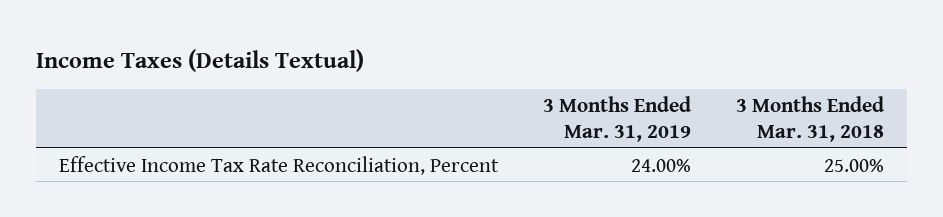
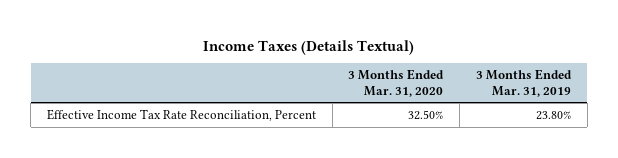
[736,95,885,142] 3 Months Ended Mar. 31, 2018 -> none
none -> [348,69,445,97] 3 Months Ended Mar. 31, 2020
[630,158,691,172] 24.00% -> [535,111,571,121] 23.80%

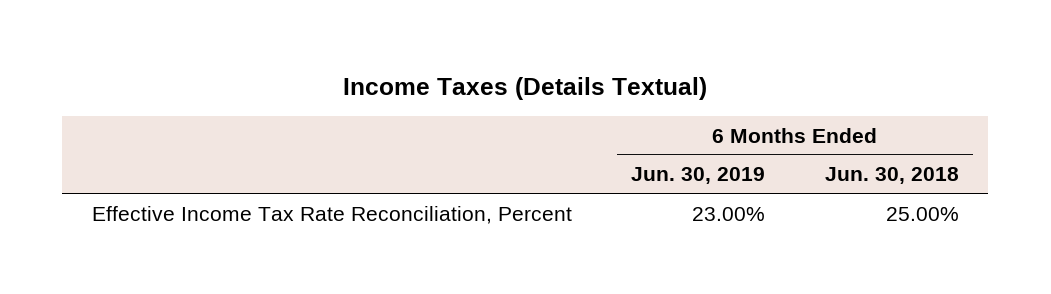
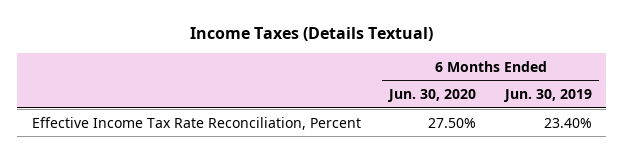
[824,167,959,185] Jun. 30, 2018 -> none
none -> [387,89,477,103] Jun. 30, 2020
[692,206,766,221] 23.00% -> [543,117,592,128] 23.40%

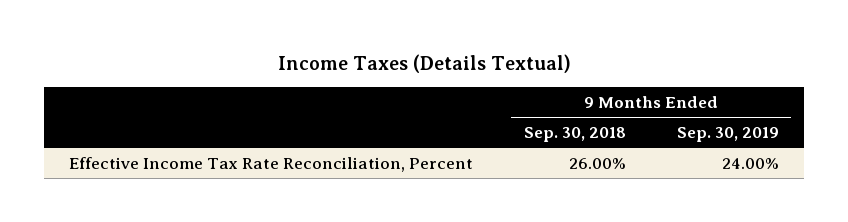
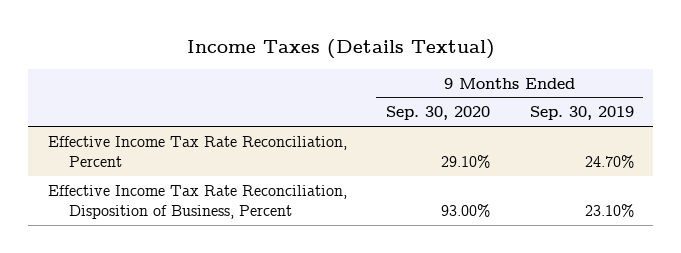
[523,127,626,143] Sep. 30, 2018 -> none
none -> [386,106,491,121] Sep. 30, 2020
[721,157,779,169] 24.00% -> [584,154,634,168] 24.70%
none -> [47,184,347,219] Effective Income Tax Rate Reconciliation, Disposition of Business, Percent

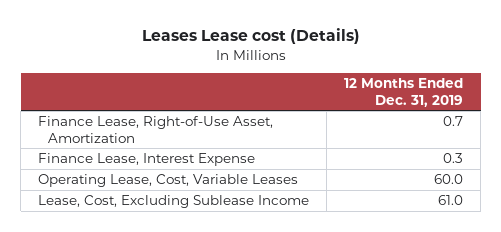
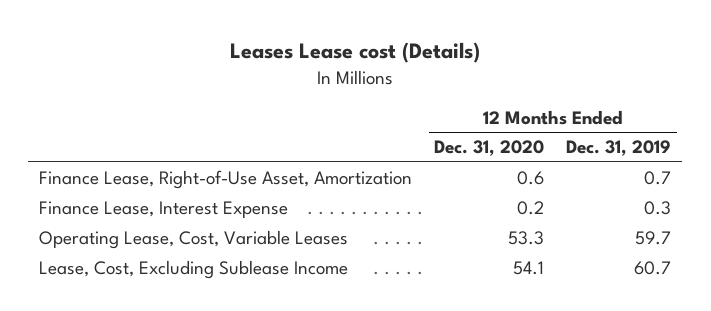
none -> [434,140,545,157] Dec. 31, 2020
[434,174,464,185] 60.0 -> [635,231,672,246] 59.7
[438,195,464,206] 61.0 -> [634,261,672,276] 60.7

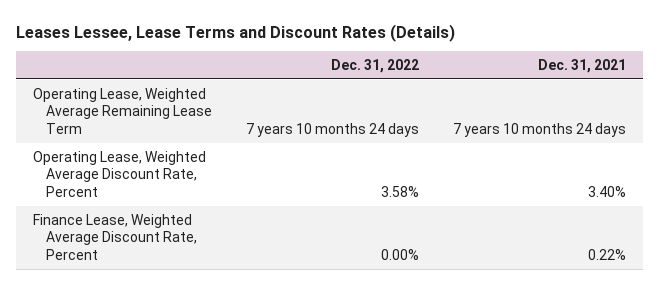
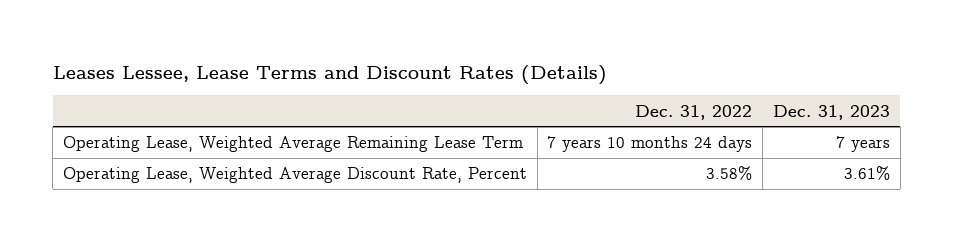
[538,59,627,74] Dec. 31, 2021 -> none
none -> [772,104,890,120] Dec. 31, 2023
[33,213,198,261] Finance Lease, Weighted Average Discount Rate, Percent -> none

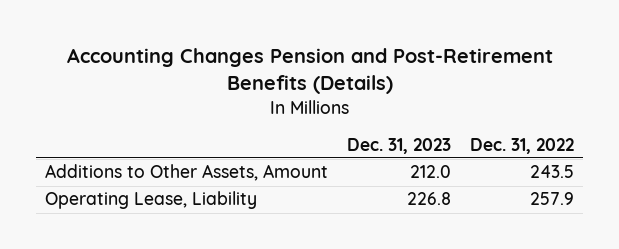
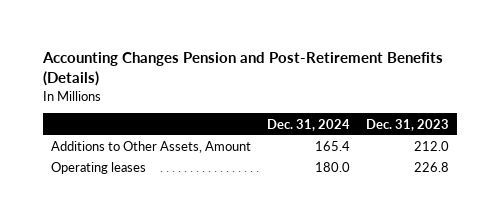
[469,137,574,154] Dec. 31, 2022 -> none
none -> [266,118,350,131] Dec. 31, 2024
[45,191,258,210] Operating Lease, Liability -> [50,162,146,175] Operating leases

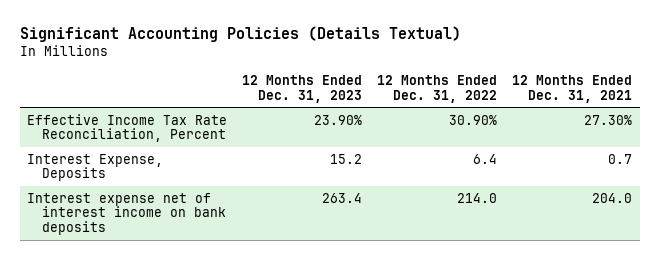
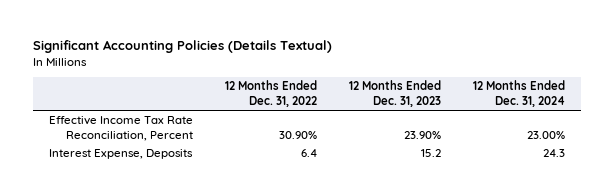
[512,74,633,103] 12 Months Ended Dec. 31, 2021 -> none
none -> [472,80,565,107] 12 Months Ended Dec. 31, 2024
[27,192,226,236] Interest expense net of interest income on bank deposits -> none

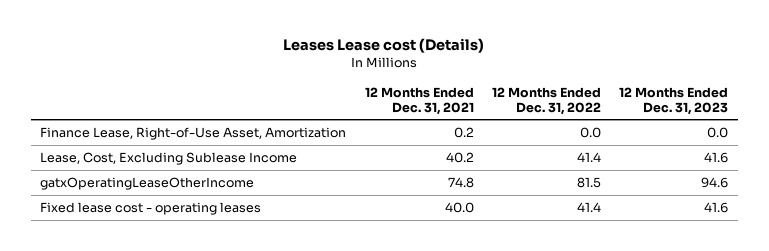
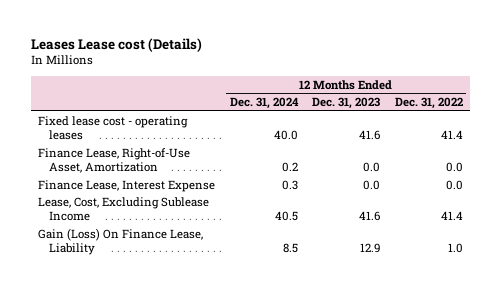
[364,86,474,115] 12 Months Ended Dec. 31, 2021 -> none
none -> [229,97,299,110] Dec. 31, 2024
[40,201,262,215] Fixed lease cost - operating leases -> [37,115,188,141] Fixed lease cost - operating leases
none -> [37,179,215,192] Finance Lease, Interest Expense
[40,176,255,190] gatxOperatingLeaseOtherIncome -> none
none -> [37,227,203,256] Gain (Loss) On Finance Lease, Liability

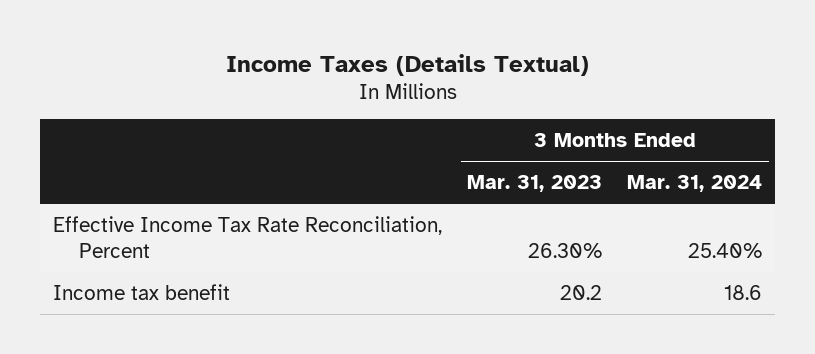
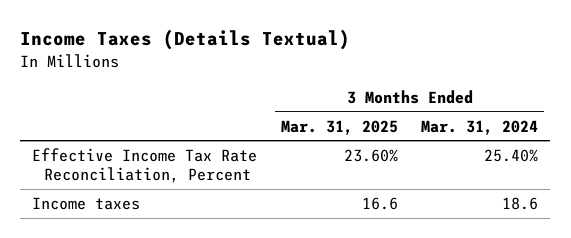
[467,175,603,193] Mar. 31, 2023 -> none
none -> [280,119,398,135] Mar. 31, 2025
[52,283,230,300] Income tax benefit -> [32,197,141,211] Income taxes

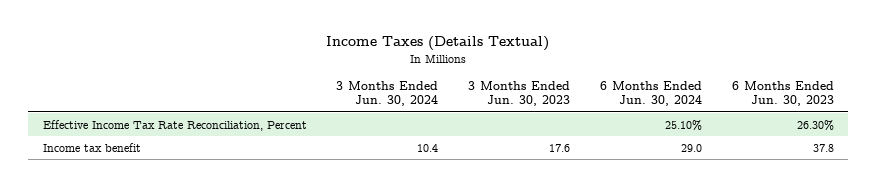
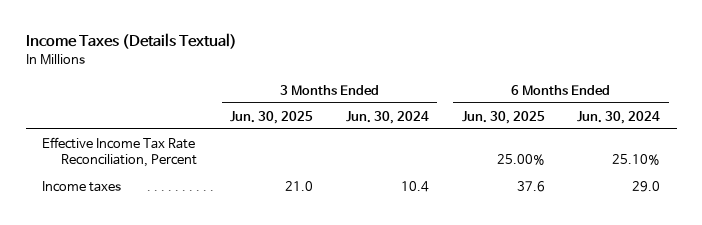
[468,81,571,107] 3 Months Ended Jun. 30, 2023 -> none
[731,81,834,107] 6 Months Ended Jun. 30, 2023 -> none
none -> [230,110,314,124] Jun. 30, 2025
none -> [461,110,545,124] Jun. 30, 2025
[42,142,141,152] Income tax benefit -> [41,180,121,192] Income taxes

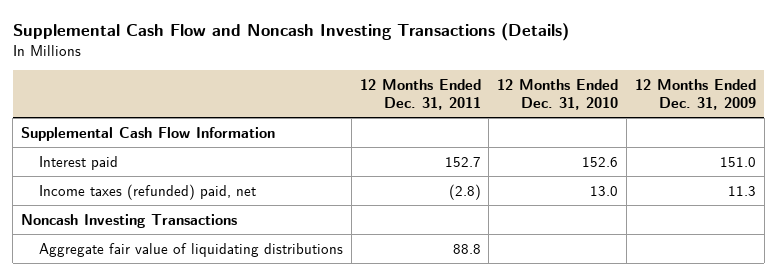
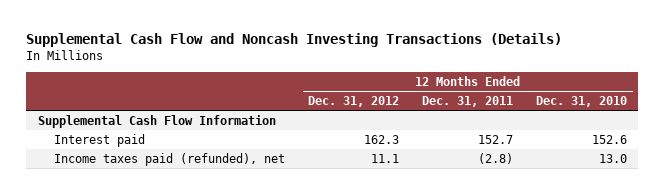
[634,79,756,110] 12 Months Ended Dec. 31, 2009 -> none
none -> [308,96,400,108] Dec. 31, 2012
[21,213,238,228] Noncash Investing Transactions -> none
[38,242,343,257] Aggregate fair value of liquidating distributions -> none
[38,183,256,200] Income taxes (refunded) paid, net -> [54,152,286,166] Income taxes paid (refunded), net

